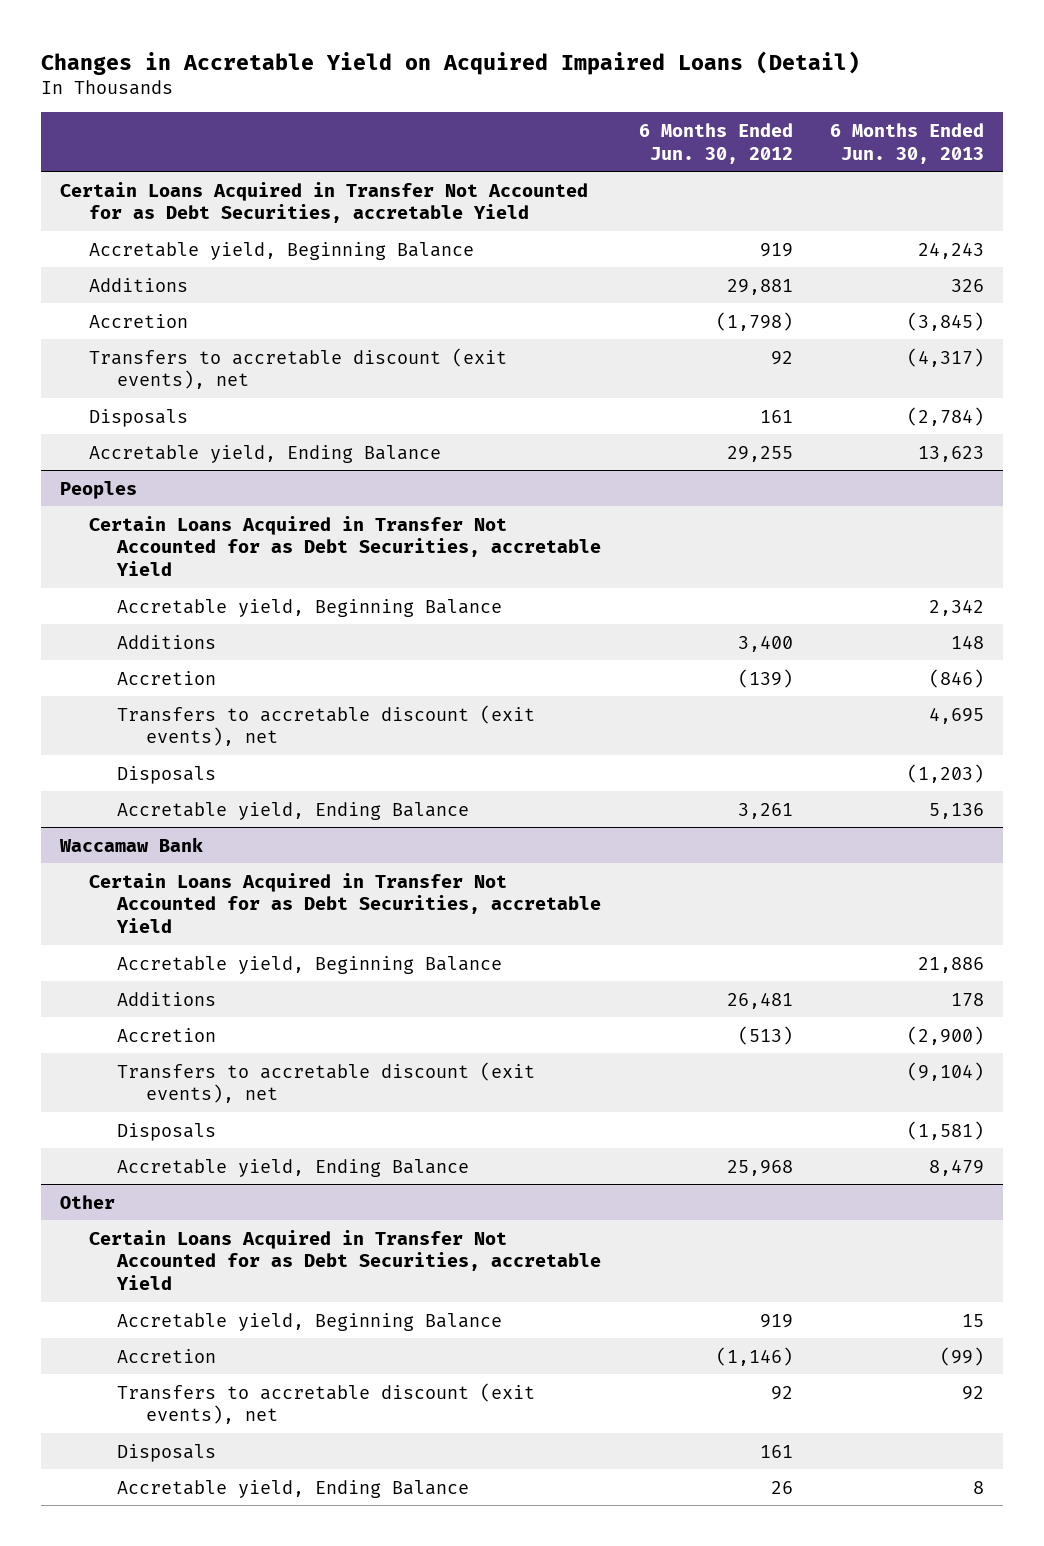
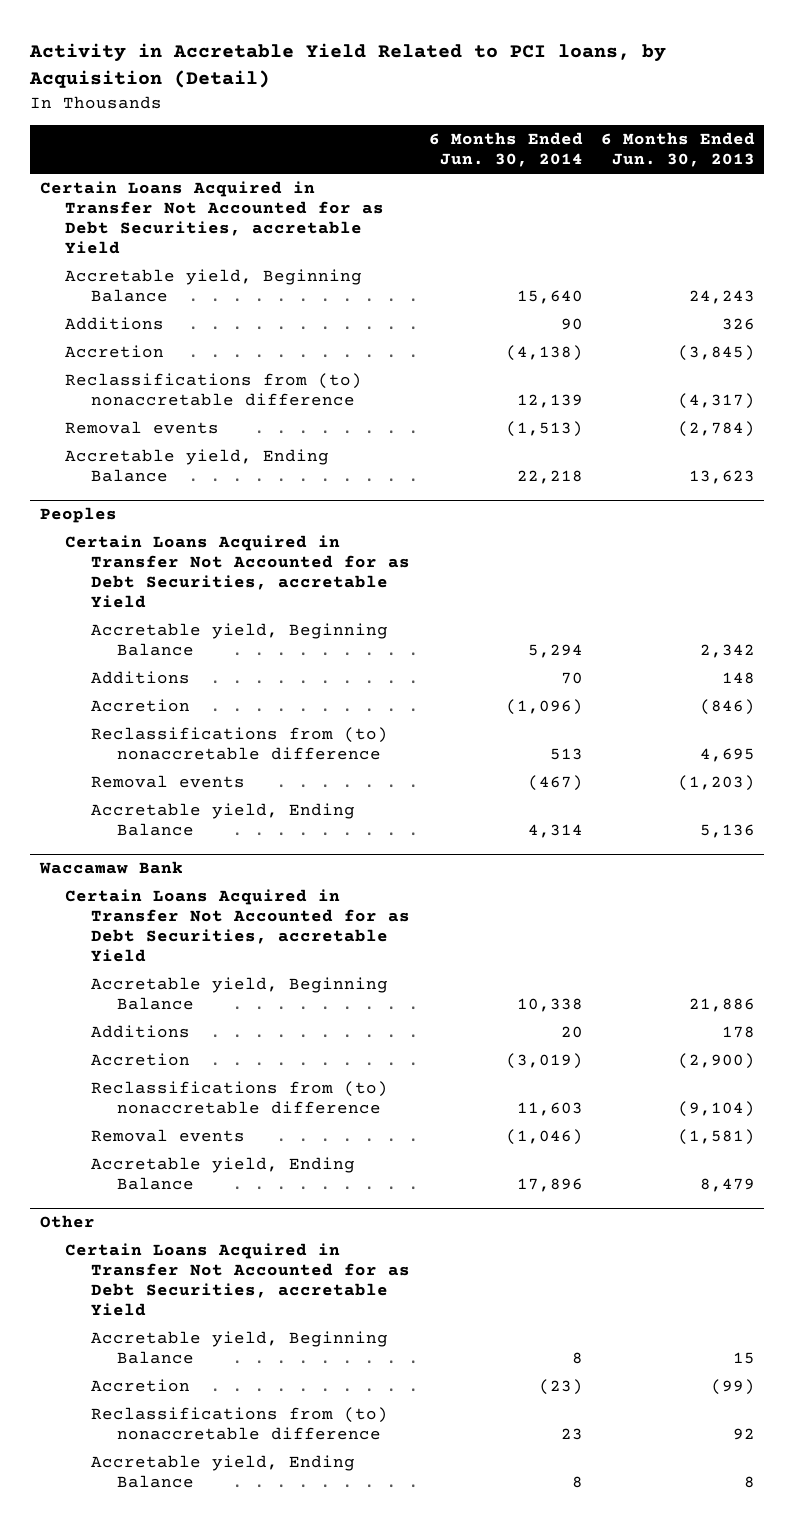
[41,50,861,75] Changes in Accretable Yield on Acquired Impaired Loans (Detail) -> [29,43,667,89] Activity in Accretable Yield Related to PCI loans, by Acquisition (Detail)
[638,122,793,164] 6 Months Ended Jun. 30, 2012 -> none
none -> [428,132,583,168] 6 Months Ended Jun. 30, 2014
[88,347,507,390] Transfers to accretable discount (exit events), net -> [65,372,363,407] Reclassifications from (to) nonaccretable difference
[88,408,188,427] Disposals -> [65,420,220,434] Removal events
[117,704,536,747] Transfers to accretable discount (exit events), net -> [91,726,389,761] Reclassifications from (to) nonaccretable difference
[117,765,217,784] Disposals -> [91,774,246,788] Removal events
[117,1061,536,1104] Transfers to accretable discount (exit events), net -> [91,1080,389,1115] Reclassifications from (to) nonaccretable difference
[117,1122,217,1141] Disposals -> [91,1128,246,1142] Removal events
[117,1382,536,1425] Transfers to accretable discount (exit events), net -> none
[117,1443,217,1462] Disposals -> none
none -> [91,1406,389,1441] Reclassifications from (to) nonaccretable difference

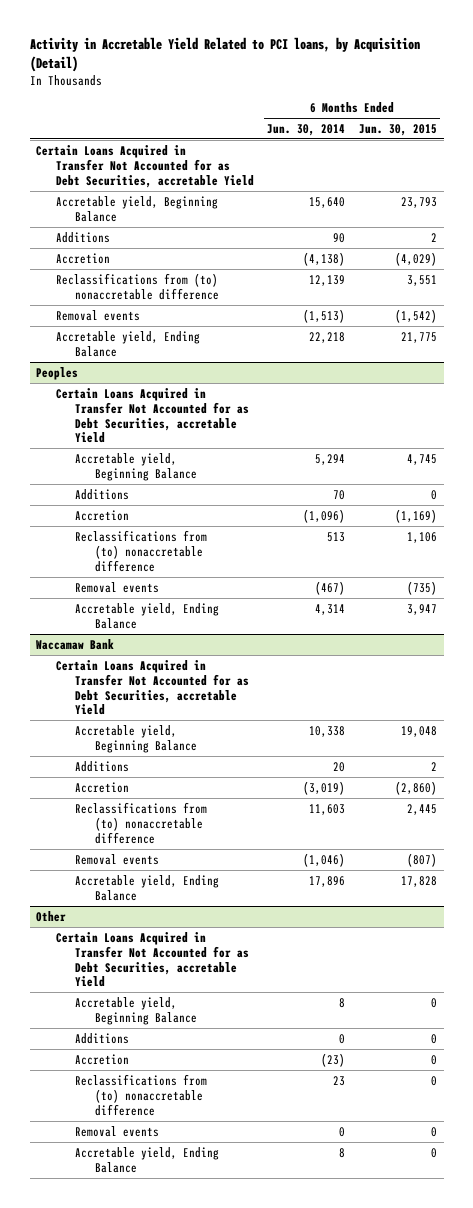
[601,132,756,168] 6 Months Ended Jun. 30, 2013 -> none
none -> [358,123,437,136] Jun. 30, 2015
none -> [75,1032,130,1044] Additions
none -> [75,1125,160,1137] Removal events

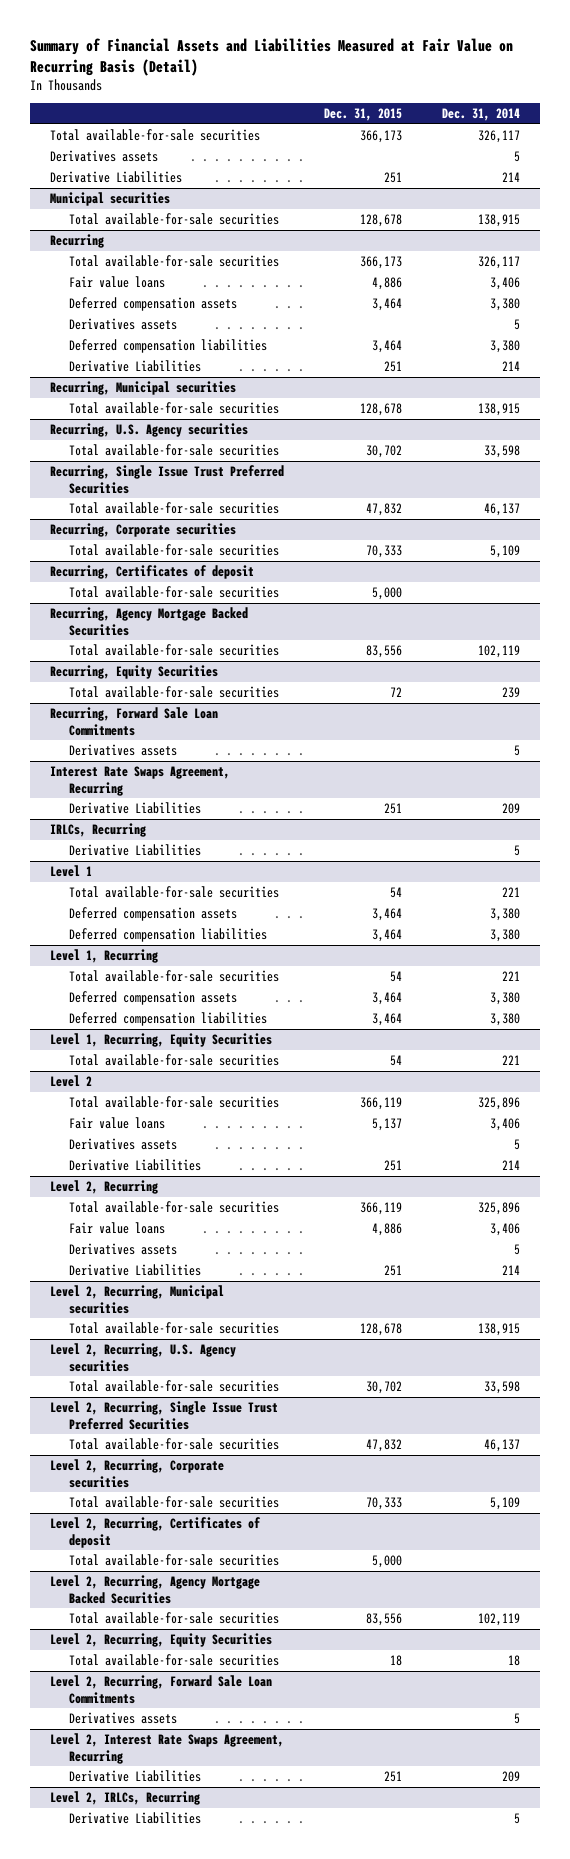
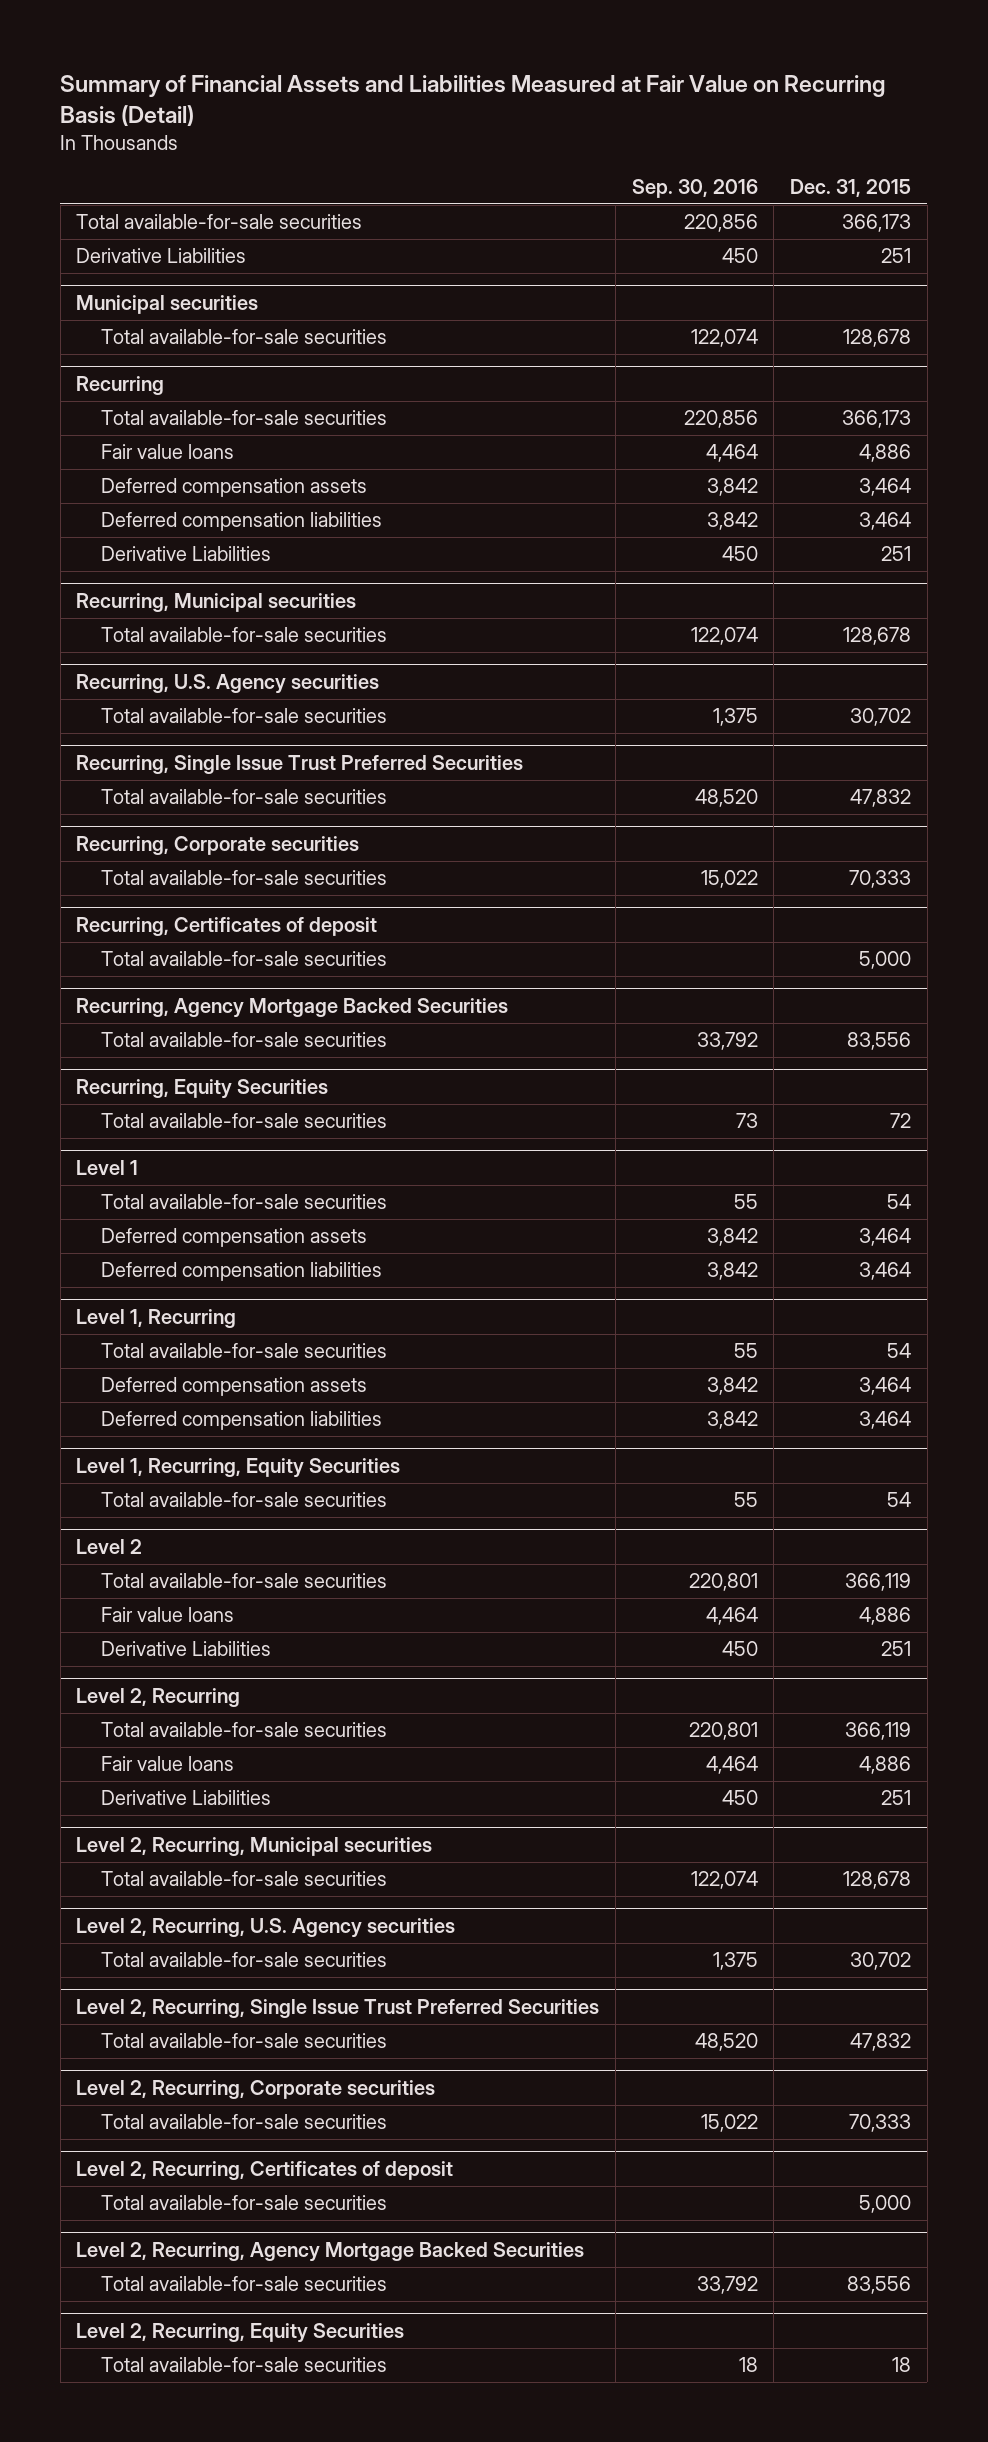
[441,108,520,122] Dec. 31, 2014 -> none
none -> [631,179,758,199] Sep. 30, 2016
[50,149,159,162] Derivatives assets -> none
[69,317,178,330] Derivatives assets -> none
[50,706,219,736] Recurring, Forward Sale Loan Commitments -> none
[69,743,178,756] Derivatives assets -> none
[50,765,231,796] Interest Rate Swaps Agreement, Recurring -> none
[69,801,202,814] Derivative Liabilities -> none
[50,822,147,837] IRLCs, Recurring -> none
[69,843,202,856] Derivative Liabilities -> none
[69,1137,178,1150] Derivatives assets -> none
[372,1117,403,1131] 5,137 -> [859,1607,912,1626] 4,886
[69,1242,178,1255] Derivatives assets -> none
[50,1674,273,1704] Level 2, Recurring, Forward Sale Loan Commitments -> none
[69,1711,178,1724] Derivatives assets -> none
[50,1732,285,1764] Level 2, Interest Rate Swaps Agreement, Recurring -> none
[69,1769,202,1782] Derivative Liabilities -> none
[50,1790,201,1805] Level 2, IRLCs, Recurring -> none
[69,1811,202,1824] Derivative Liabilities -> none

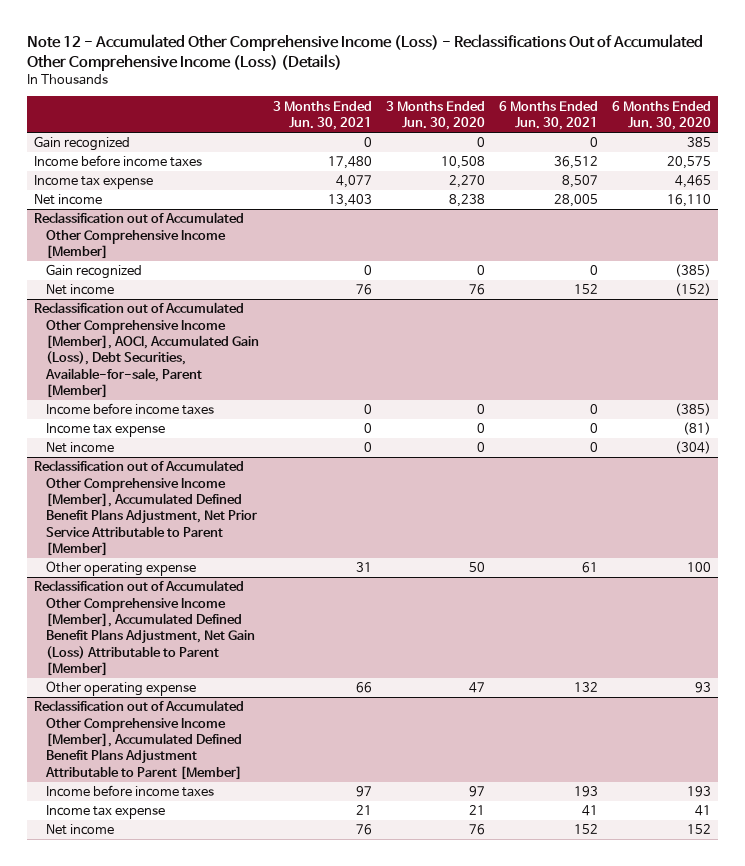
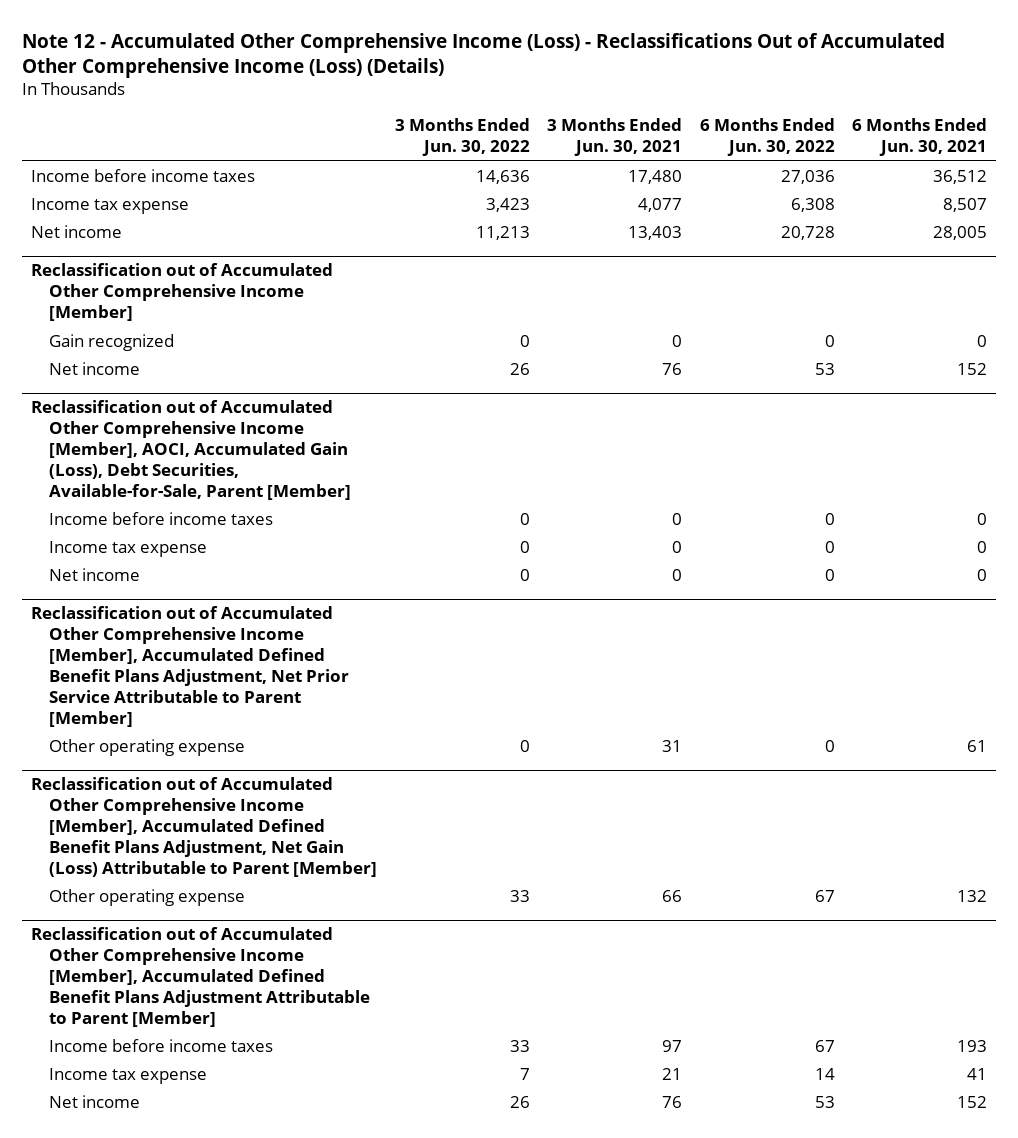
[386,100,486,131] 3 Months Ended Jun. 30, 2020 -> none
[611,100,711,131] 6 Months Ended Jun. 30, 2020 -> none
none -> [394,118,530,157] 3 Months Ended Jun. 30, 2022
none -> [699,118,835,157] 6 Months Ended Jun. 30, 2022
[34,136,131,152] Gain recognized -> none
[34,302,260,399] Reclassification out of Accumulated Other Comprehensive Income [Member], AOCI, Accumulated Gain (Loss), Debt Securities, Available-for-sale, Parent [Member] -> [30,400,352,500] Reclassification out of Accumulated Other Comprehensive Income [Member], AOCI, Accumulated Gain (Loss), Debt Securities, Available-for-Sale, Parent [Member]

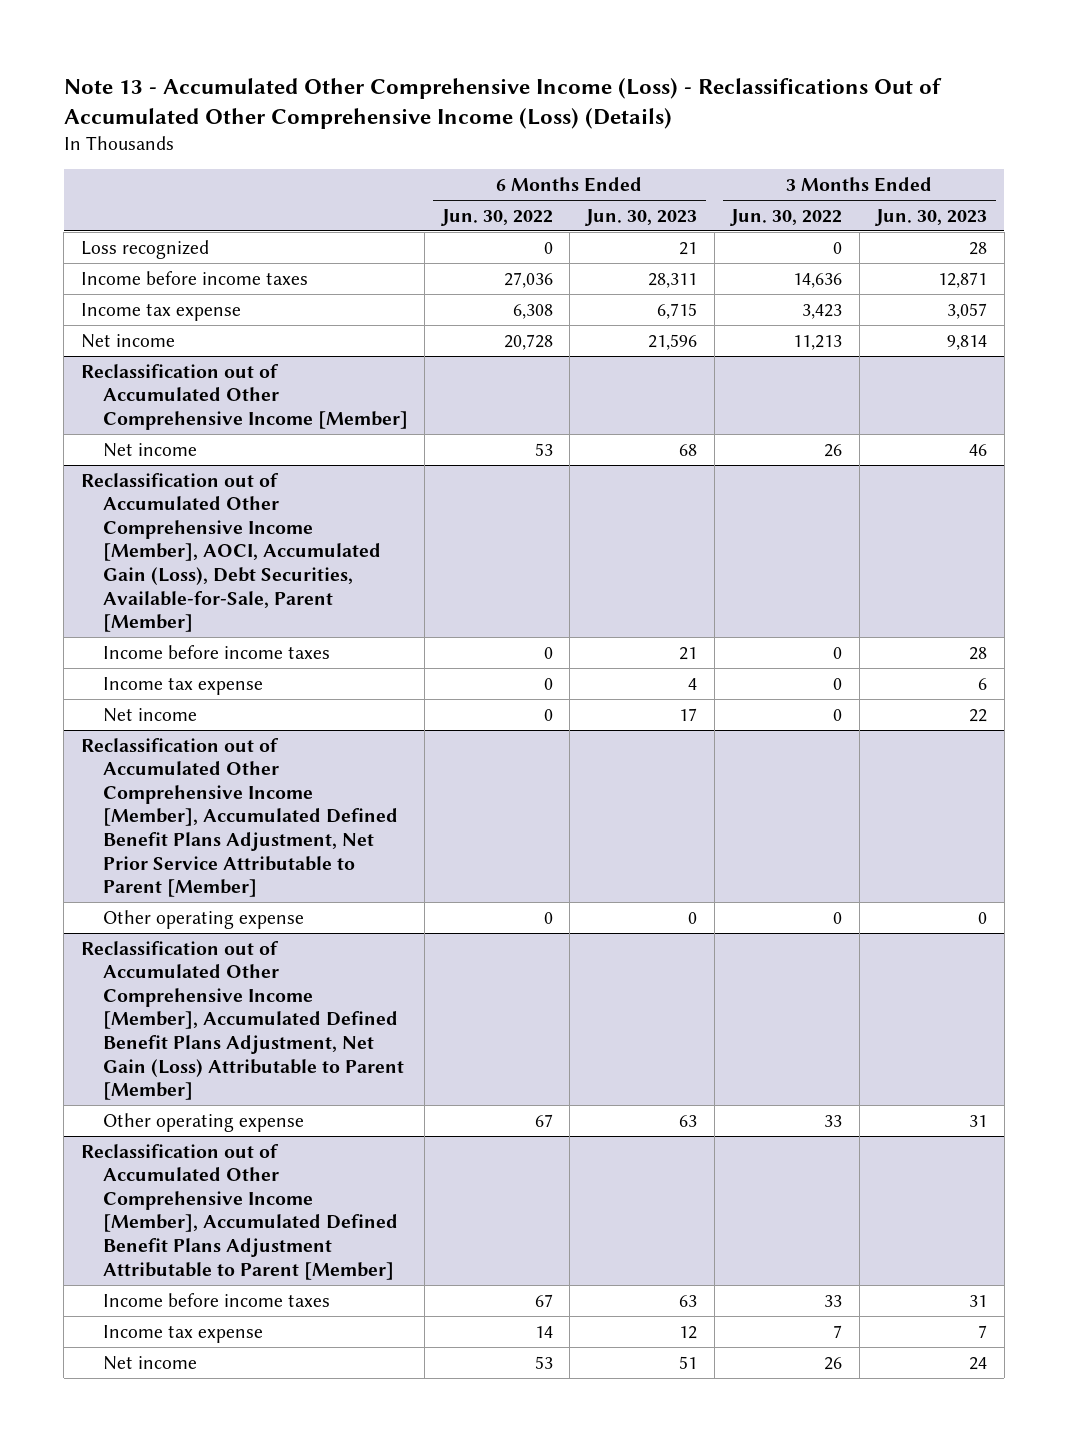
[22,32,946,78] Note 12 - Accumulated Other Comprehensive Income (Loss) - Reclassifications Out of Accumulated Other Comprehensive Income (Loss) (Details) -> [63,77,942,129] Note 13 - Accumulated Other Comprehensive Income (Loss) - Reclassifications Out of Accumulated Other Comprehensive Income (Loss) (Details)
[547,118,683,157] 3 Months Ended Jun. 30, 2021 -> none
[852,118,988,157] 6 Months Ended Jun. 30, 2021 -> none
none -> [585,208,698,226] Jun. 30, 2023
none -> [875,208,988,226] Jun. 30, 2023
none -> [80,239,209,259] Loss recognized
[49,334,175,352] Gain recognized -> none

